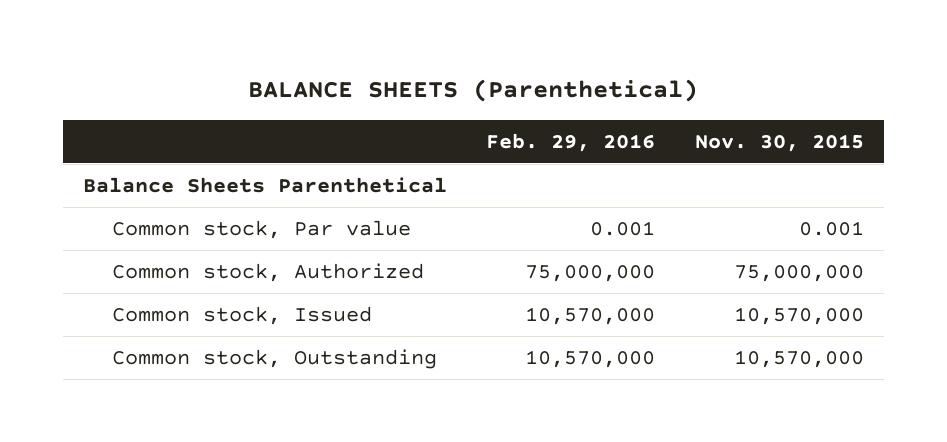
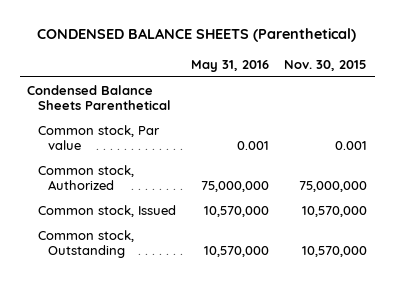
[248,79,699,103] BALANCE SHEETS (Parenthetical) -> [37,28,357,43] CONDENSED BALANCE SHEETS (Parenthetical)
[486,132,656,152] Feb. 29, 2016 -> none
none -> [190,60,269,73] May 31, 2016
[82,177,447,194] Balance Sheets Parenthetical -> [27,84,171,110] Condensed Balance Sheets Parenthetical

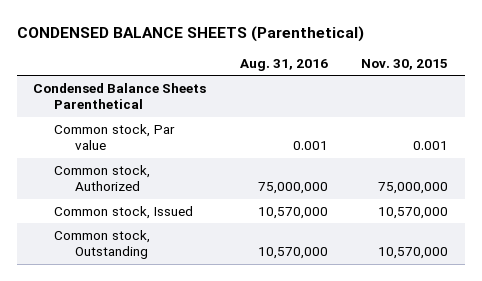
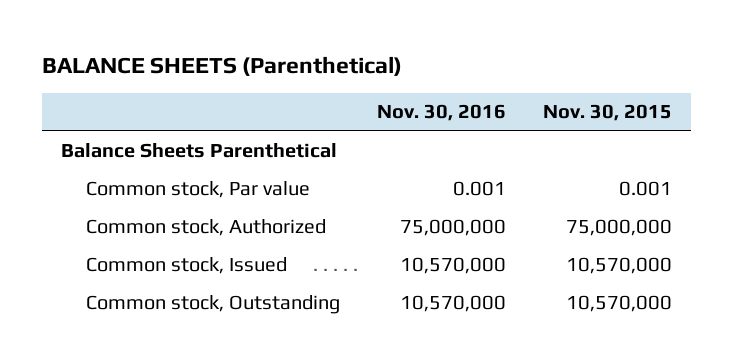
[16,25,364,42] CONDENSED BALANCE SHEETS (Parenthetical) -> [42,56,403,77] BALANCE SHEETS (Parenthetical)
[239,59,328,72] Aug. 31, 2016 -> none
none -> [377,104,507,122] Nov. 30, 2016
[33,82,207,110] Condensed Balance Sheets Parenthetical -> [60,143,337,159] Balance Sheets Parenthetical

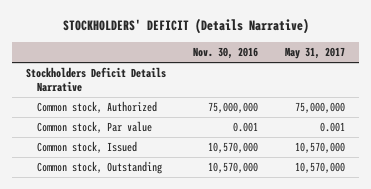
[42,56,403,77] BALANCE SHEETS (Parenthetical) -> [62,18,309,35] STOCKHOLDERS' DEFICIT (Details Narrative)
[543,104,673,122] Nov. 30, 2015 -> none
none -> [285,47,346,60] May 31, 2017
[60,143,337,159] Balance Sheets Parenthetical -> none
none -> [26,67,167,93] Stockholders Deficit Details Narrative
[85,181,310,199] Common stock, Par value -> [36,121,152,134] Common stock, Par value

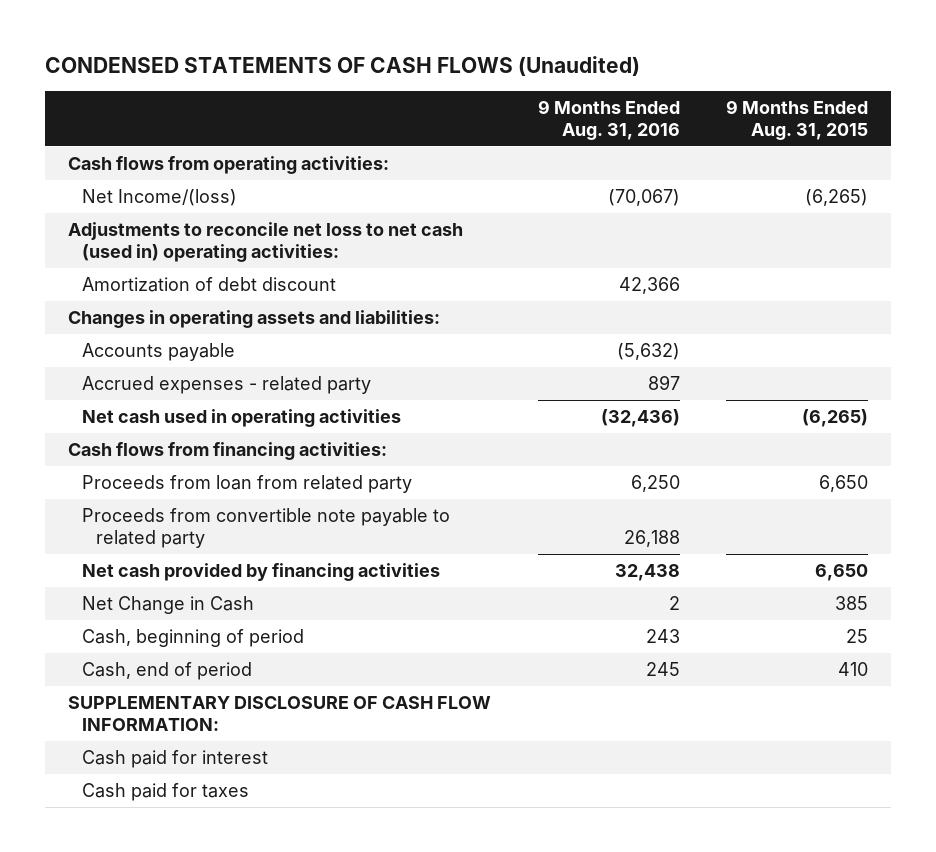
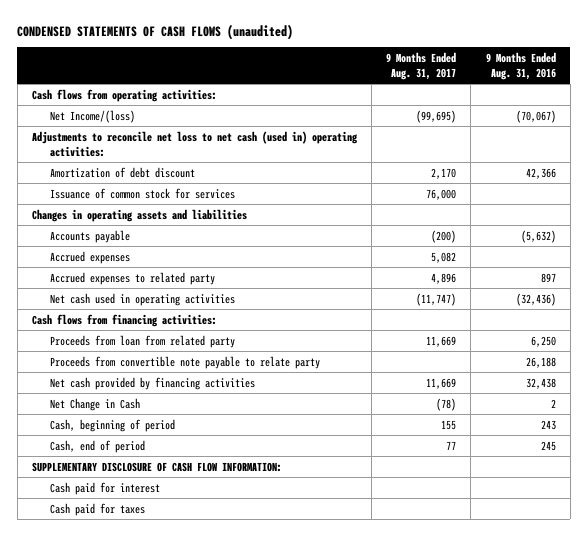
[44,55,640,76] CONDENSED STATEMENTS OF CASH FLOWS (Unaudited) -> [17,23,294,40] CONDENSED STATEMENTS OF CASH FLOWS (unaudited)
[726,100,869,141] 9 Months Ended Aug. 31, 2015 -> none
none -> [386,51,457,81] 9 Months Ended Aug. 31, 2017
none -> [50,187,236,199] Issuance of common stock for services
[68,309,441,328] Changes in operating assets and liabilities: -> [32,208,248,222] Changes in operating assets and liabilities
none -> [50,250,131,264] Accrued expenses
[82,375,372,394] Accrued expenses - related party -> [50,271,216,285] Accrued expenses to related party
[82,507,451,549] Proceeds from convertible note payable to related party -> [50,355,321,369] Proceeds from convertible note payable to relate party

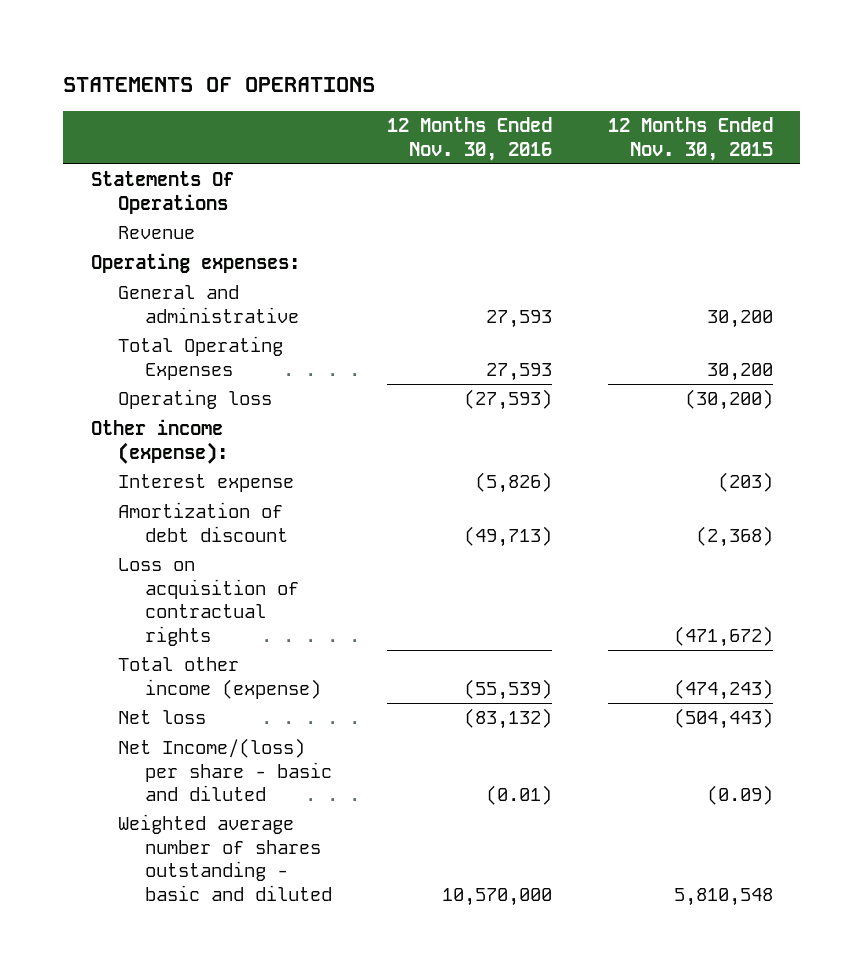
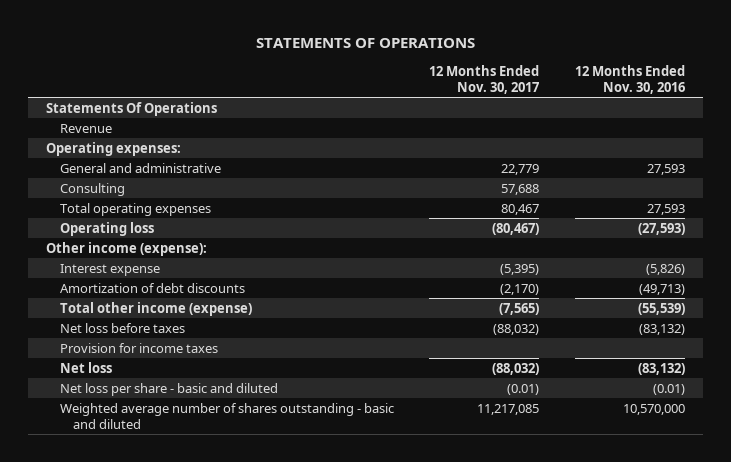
[607,117,773,161] 12 Months Ended Nov. 30, 2015 -> none
none -> [429,64,540,95] 12 Months Ended Nov. 30, 2017
none -> [59,182,125,196] Consulting
[117,336,283,380] Total Operating Expenses -> [59,202,211,216] Total operating expenses
[117,558,300,646] Loss on acquisition of contractual rights -> none
[117,502,289,542] Amortization of debt discount -> [59,282,245,293] Amortization of debt discounts
none -> [59,322,185,333] Net loss before taxes
none -> [59,342,218,353] Provision for income taxes
[117,738,333,802] Net Income/(loss) per share - basic and diluted -> [59,382,278,396] Net loss per share - basic and diluted

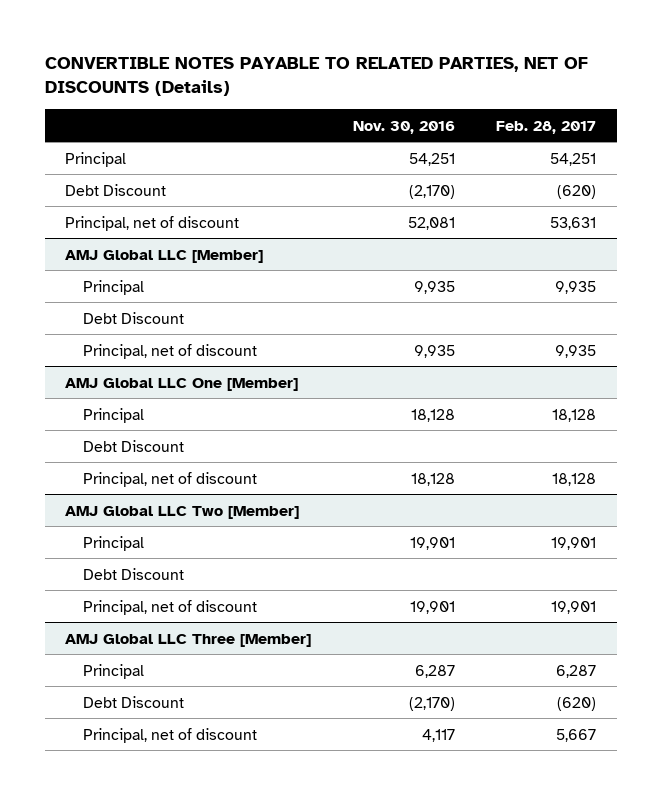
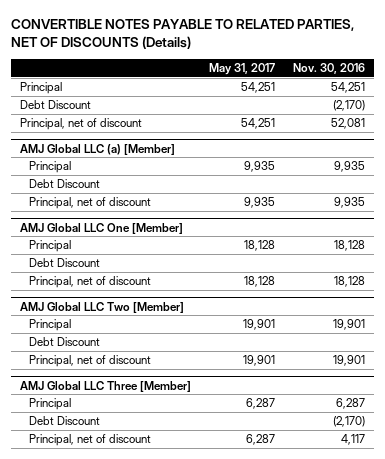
[495,120,596,134] Feb. 28, 2017 -> none
none -> [208,63,275,76] May 31, 2017
[65,249,264,263] AMJ Global LLC [Member] -> [19,143,175,155] AMJ Global LLC (a) [Member]

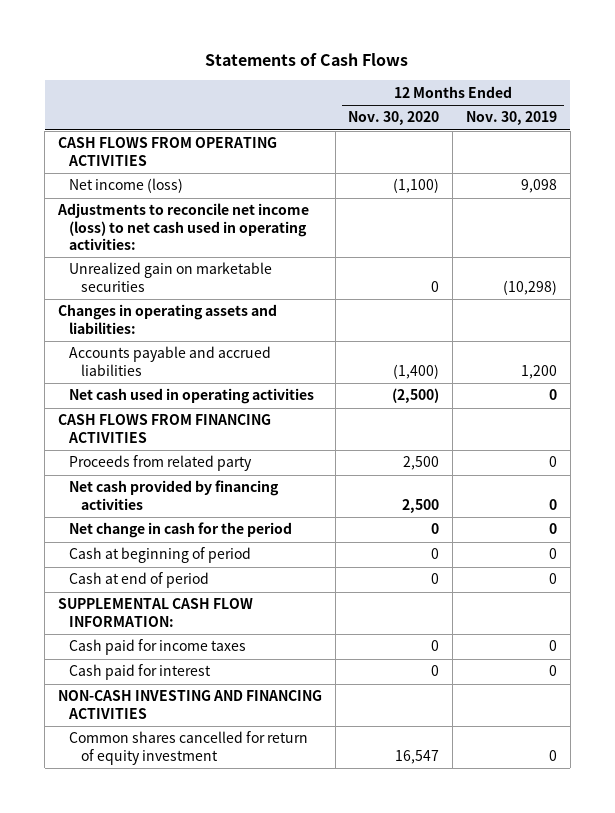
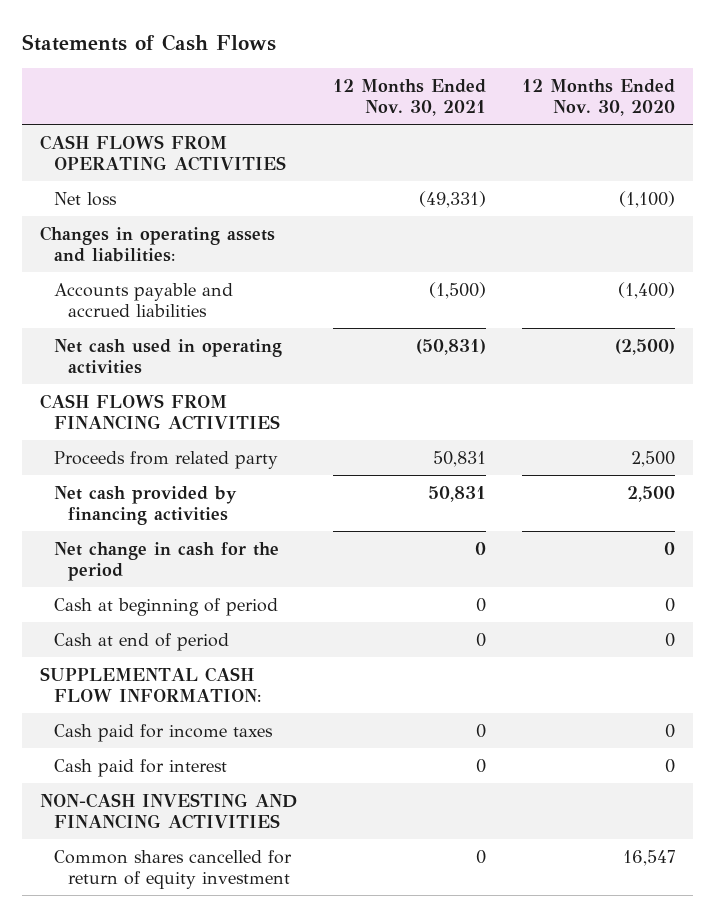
[465,111,557,126] Nov. 30, 2019 -> none
none -> [333,78,487,117] 12 Months Ended Nov. 30, 2021
[56,203,309,250] Adjustments to reconcile net income (loss) to net cash used in operating activities: -> none
[69,262,273,292] Unrealized gain on marketable securities -> none
[69,178,184,194] Net income (loss) -> [53,191,117,206] Net loss

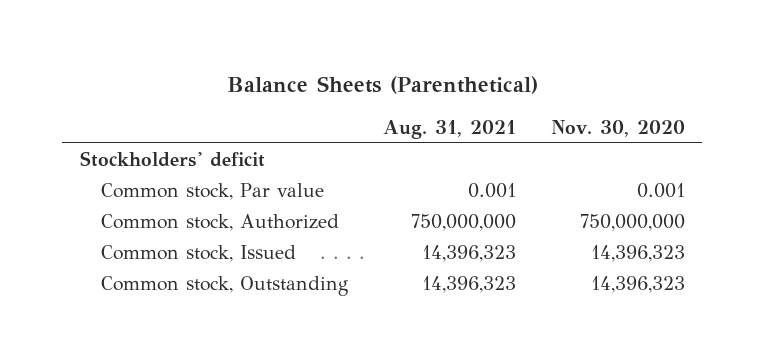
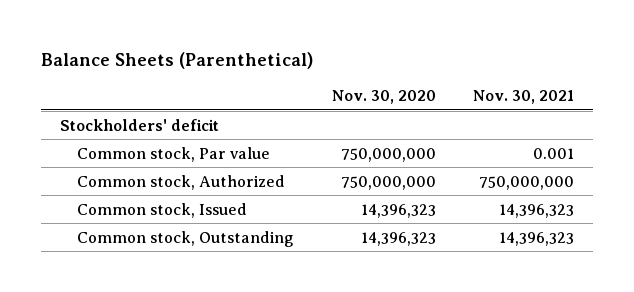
[382,119,516,139] Aug. 31, 2021 -> none
none -> [473,90,575,105] Nov. 30, 2021
[636,183,685,199] 0.001 -> [340,147,436,162] 750,000,000

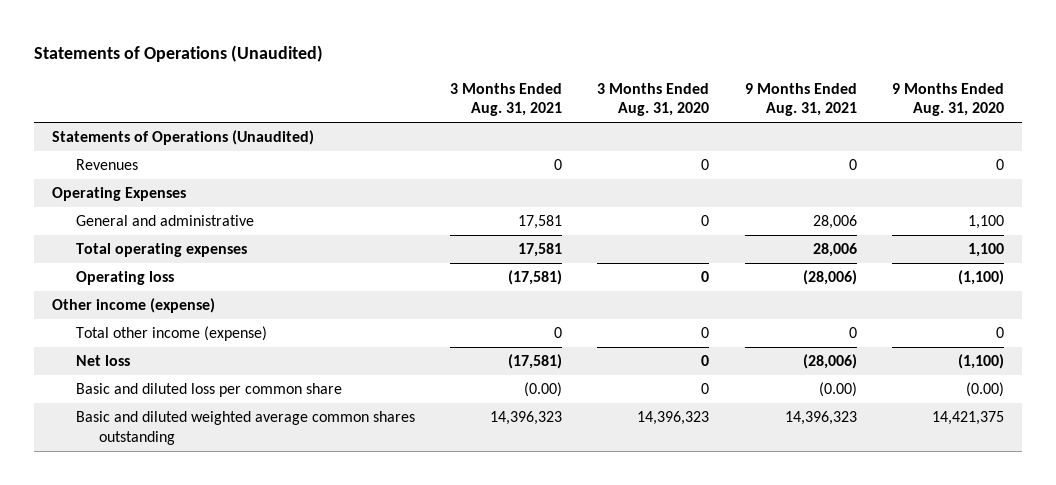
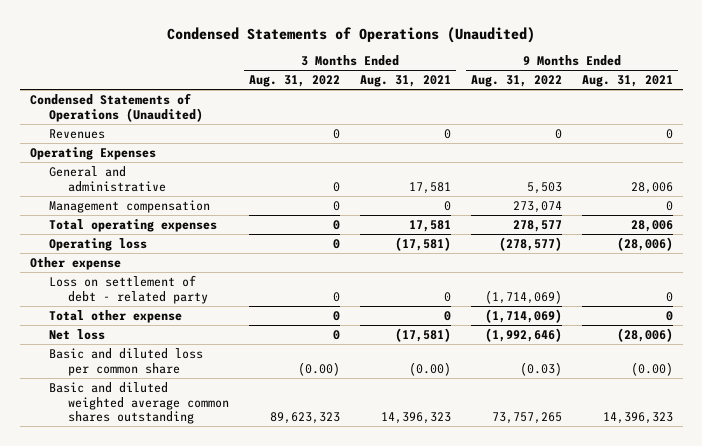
[34,44,324,62] Statements of Operations (Unaudited) -> [167,27,536,44] Condensed Statements of Operations (Unaudited)
[597,82,710,117] 3 Months Ended Aug. 31, 2020 -> none
[892,82,1005,117] 9 Months Ended Aug. 31, 2020 -> none
none -> [248,75,340,88] Aug. 31, 2022
none -> [470,75,562,88] Aug. 31, 2022
[51,130,314,146] Statements of Operations (Unaudited) -> [29,92,203,122] Condensed Statements of Operations (Unaudited)
none -> [48,199,210,213] Management compensation
[51,298,215,314] Other income (expense) -> [29,256,121,270] Other expense
none -> [48,274,208,304] Loss on settlement of debt - related party
[75,326,267,342] Total other income (expense) -> [48,309,182,323] Total other expense

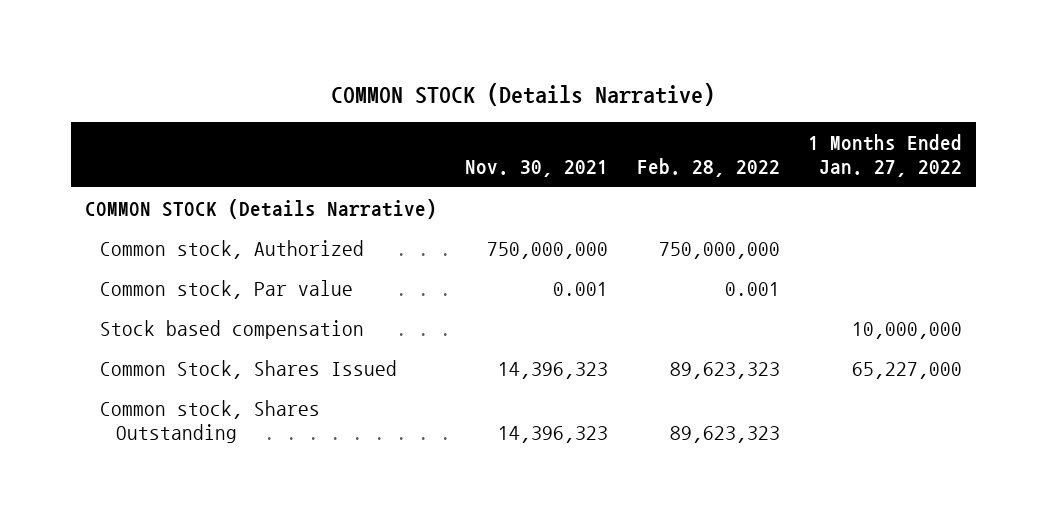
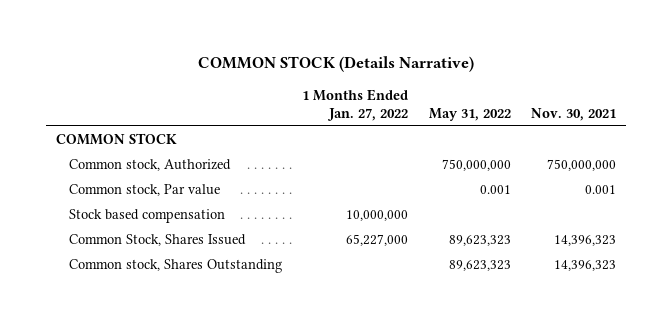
[636,158,780,178] Feb. 28, 2022 -> none
none -> [428,108,511,122] May 31, 2022
[84,198,437,219] COMMON STOCK (Details Narrative) -> [56,133,178,146] COMMON STOCK

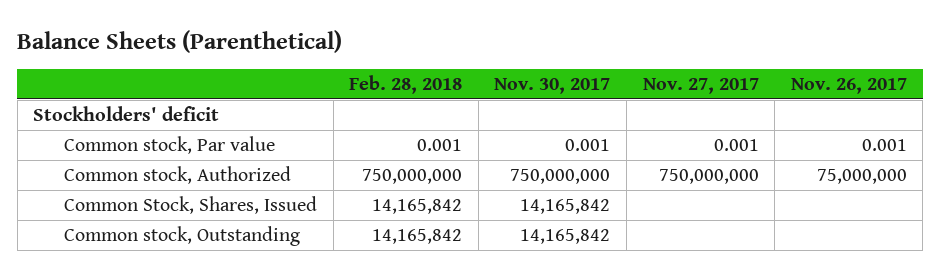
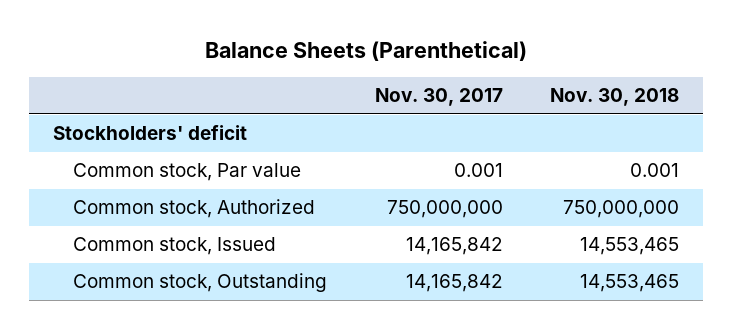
[349,75,463,95] Feb. 28, 2018 -> none
[642,78,759,95] Nov. 27, 2017 -> none
[790,78,907,95] Nov. 26, 2017 -> none
none -> [550,88,680,107] Nov. 30, 2018
[64,196,318,215] Common Stock, Shares, Issued -> [73,237,277,256] Common stock, Issued

